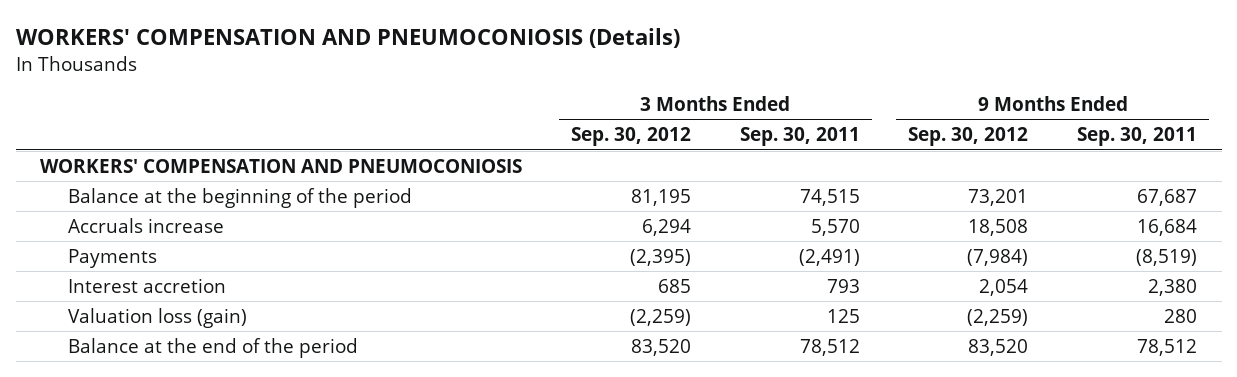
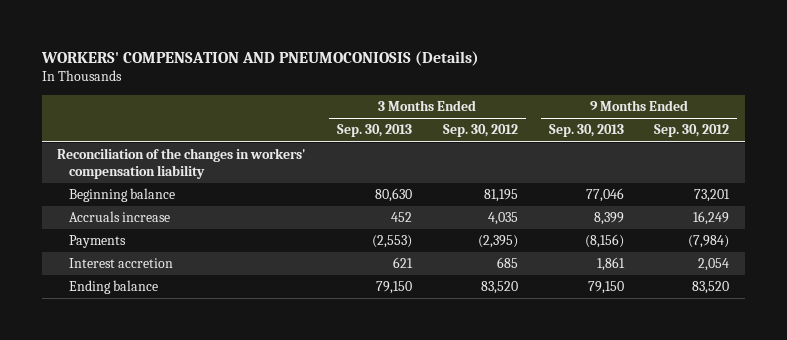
[739,127,860,147] Sep. 30, 2011 -> none
[1077,127,1198,147] Sep. 30, 2011 -> none
none -> [337,124,413,138] Sep. 30, 2013
none -> [548,124,624,138] Sep. 30, 2013
[40,158,523,173] WORKERS' COMPENSATION AND PNEUMOCONIOSIS -> none
none -> [57,148,307,179] Reconciliation of the changes in workers' compensation liability
[68,187,413,208] Balance at the beginning of the period -> [69,188,176,203] Beginning balance
[641,218,691,236] 6,294 -> [487,212,518,226] 4,035
[968,218,1029,236] 18,508 -> [693,211,730,226] 16,249
[68,307,248,328] Valuation loss (gain) -> none
[68,337,359,358] Balance at the end of the period -> [69,280,159,295] Ending balance

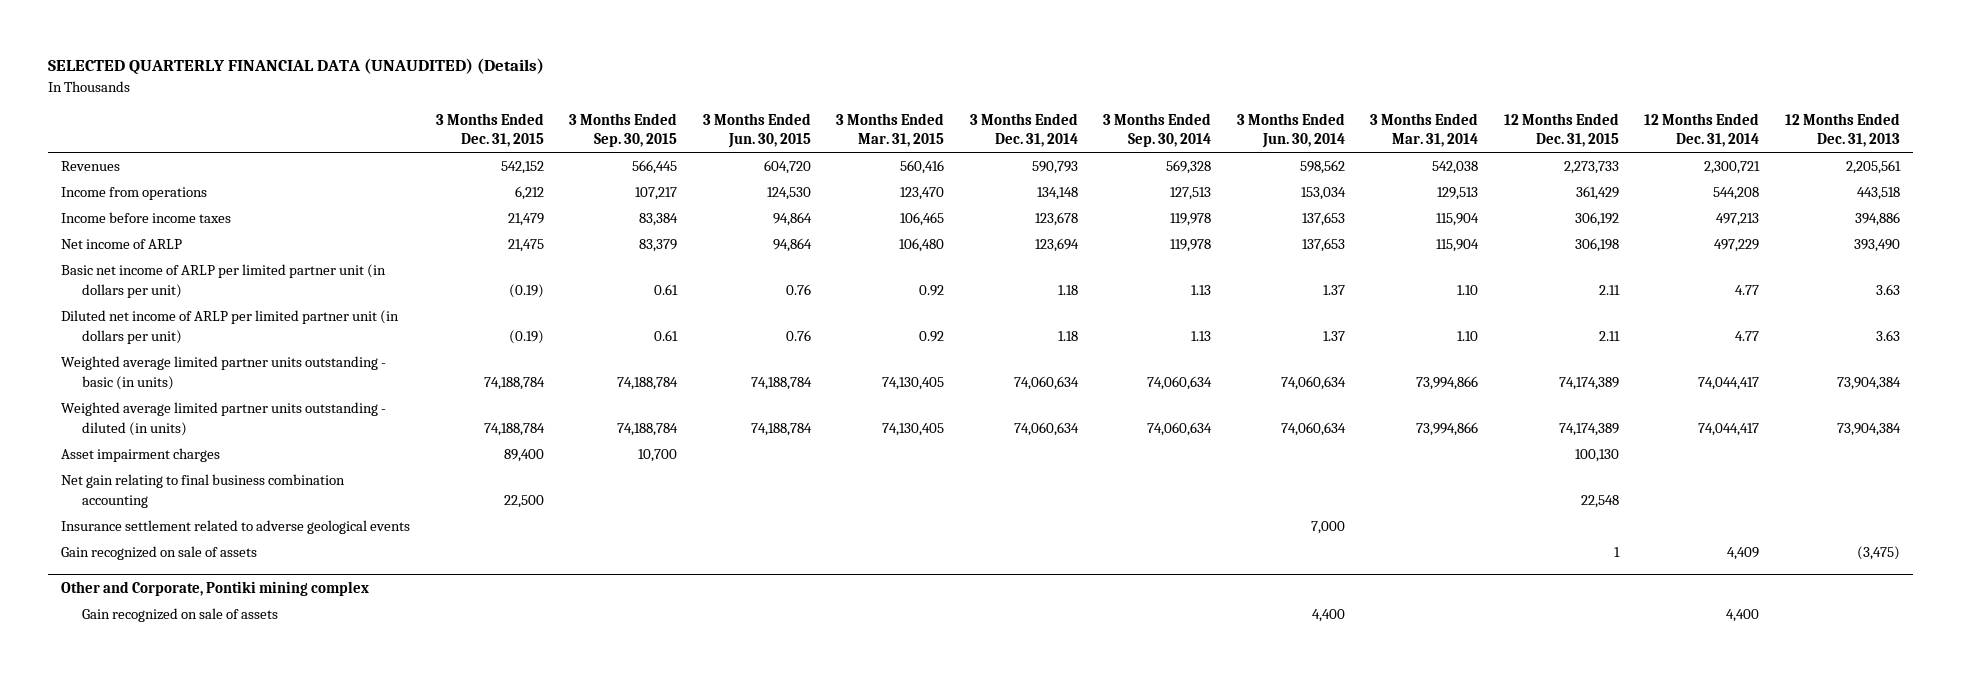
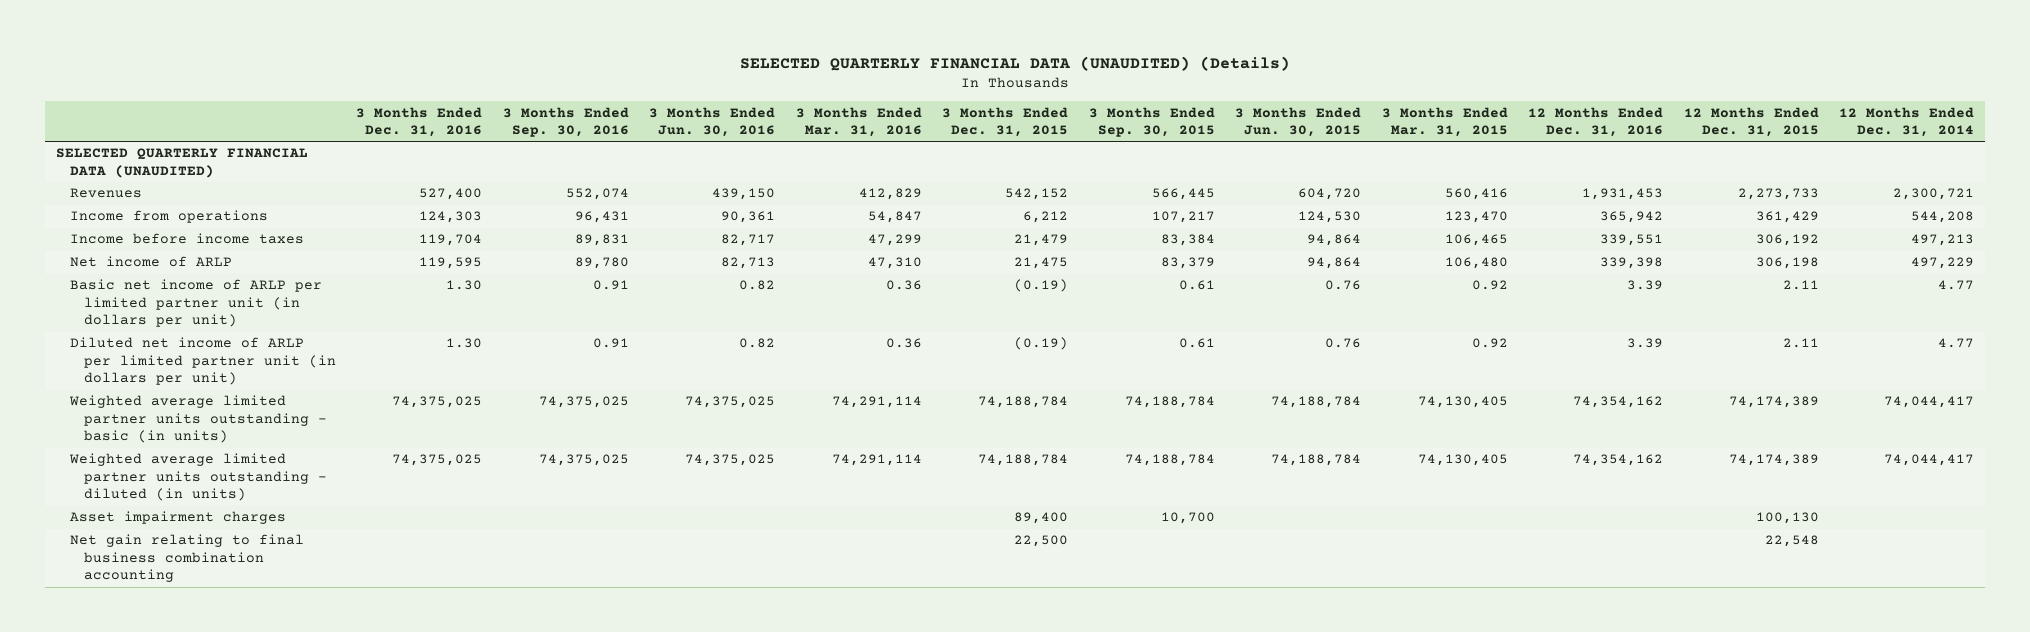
[969,112,1078,147] 3 Months Ended Dec. 31, 2014 -> none
[1103,112,1212,147] 3 Months Ended Sep. 30, 2014 -> none
[1236,112,1345,148] 3 Months Ended Jun. 30, 2014 -> none
[1370,112,1479,147] 3 Months Ended Mar. 31, 2014 -> none
[1785,112,1901,147] 12 Months Ended Dec. 31, 2013 -> none
none -> [356,106,483,138] 3 Months Ended Dec. 31, 2016
none -> [502,106,629,138] 3 Months Ended Sep. 30, 2016
none -> [649,106,776,138] 3 Months Ended Jun. 30, 2016
none -> [795,106,922,138] 3 Months Ended Mar. 31, 2016
none -> [1528,106,1664,138] 12 Months Ended Dec. 31, 2016
none -> [55,148,308,178] SELECTED QUARTERLY FINANCIAL DATA (UNAUDITED)
[60,520,410,535] Insurance settlement related to adverse geological events -> none
[60,546,257,561] Gain recognized on sale of assets -> none
[60,580,369,596] Other and Corporate, Pontiki mining complex -> none
[82,608,279,623] Gain recognized on sale of assets -> none

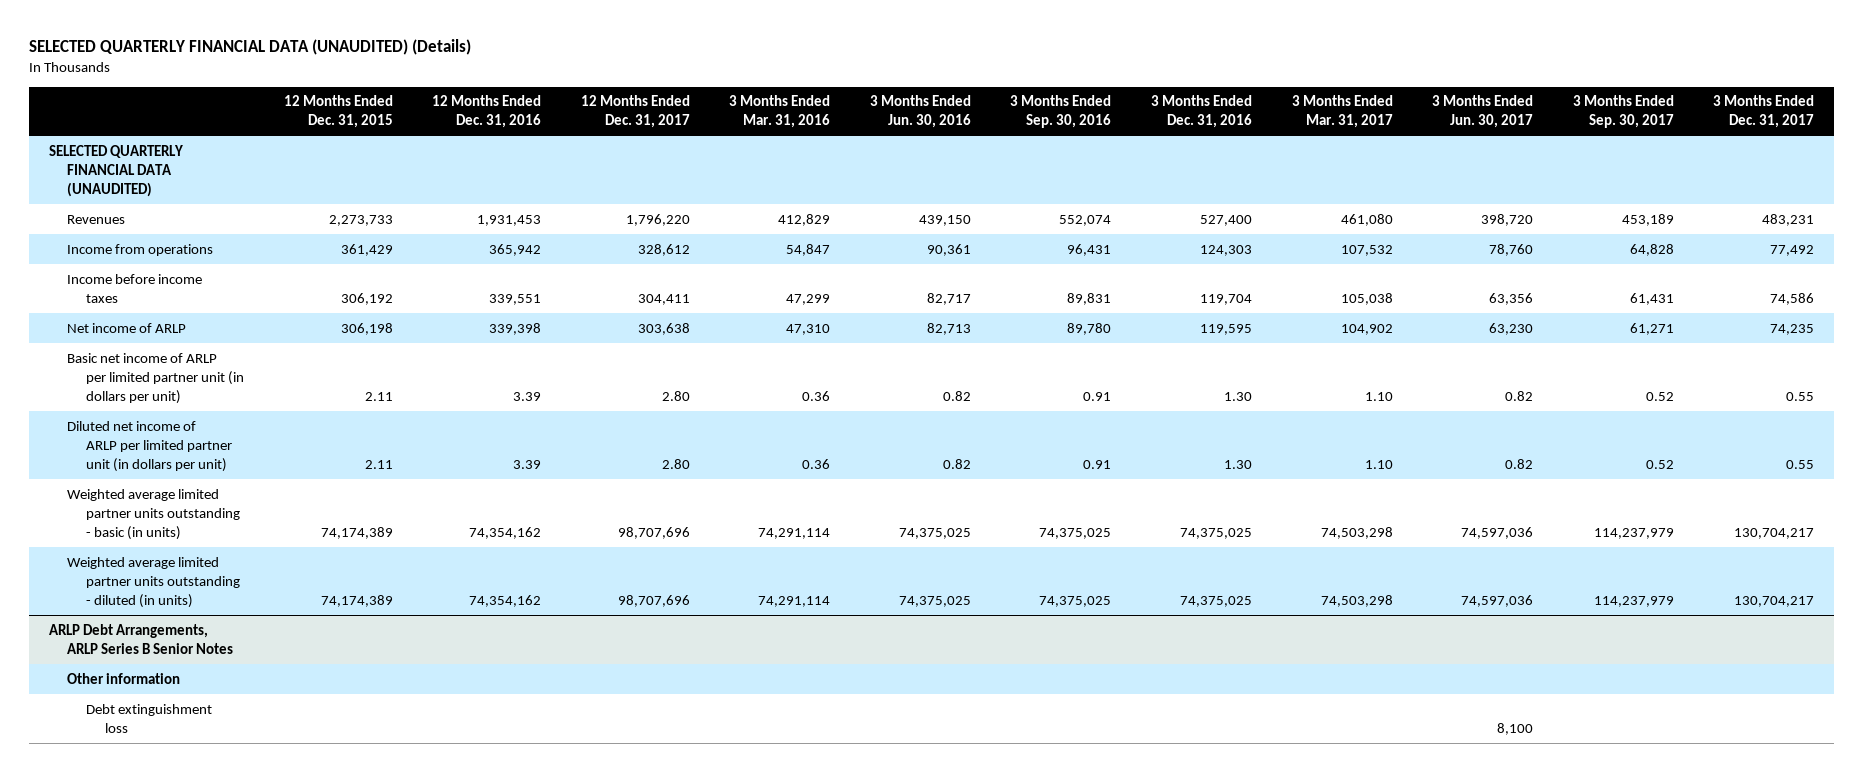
[942,106,1069,138] 3 Months Ended Dec. 31, 2015 -> none
[1088,106,1215,138] 3 Months Ended Sep. 30, 2015 -> none
[1235,106,1362,138] 3 Months Ended Jun. 30, 2015 -> none
[1381,106,1508,138] 3 Months Ended Mar. 31, 2015 -> none
[1839,106,1975,138] 12 Months Ended Dec. 31, 2014 -> none
none -> [580,95,690,129] 12 Months Ended Dec. 31, 2017
none -> [1291,95,1393,129] 3 Months Ended Mar. 31, 2017
none -> [1432,95,1534,129] 3 Months Ended Jun. 30, 2017
none -> [1572,95,1674,129] 3 Months Ended Sep. 30, 2017
none -> [1713,95,1815,129] 3 Months Ended Dec. 31, 2017
[69,511,286,525] Asset impairment charges -> none
[69,534,304,583] Net gain relating to final business combination accounting -> none
none -> [48,623,234,654] ARLP Debt Arrangements, ARLP Series B Senior Notes
none -> [67,672,181,684] Other information
none -> [86,703,213,733] Debt extinguishment loss

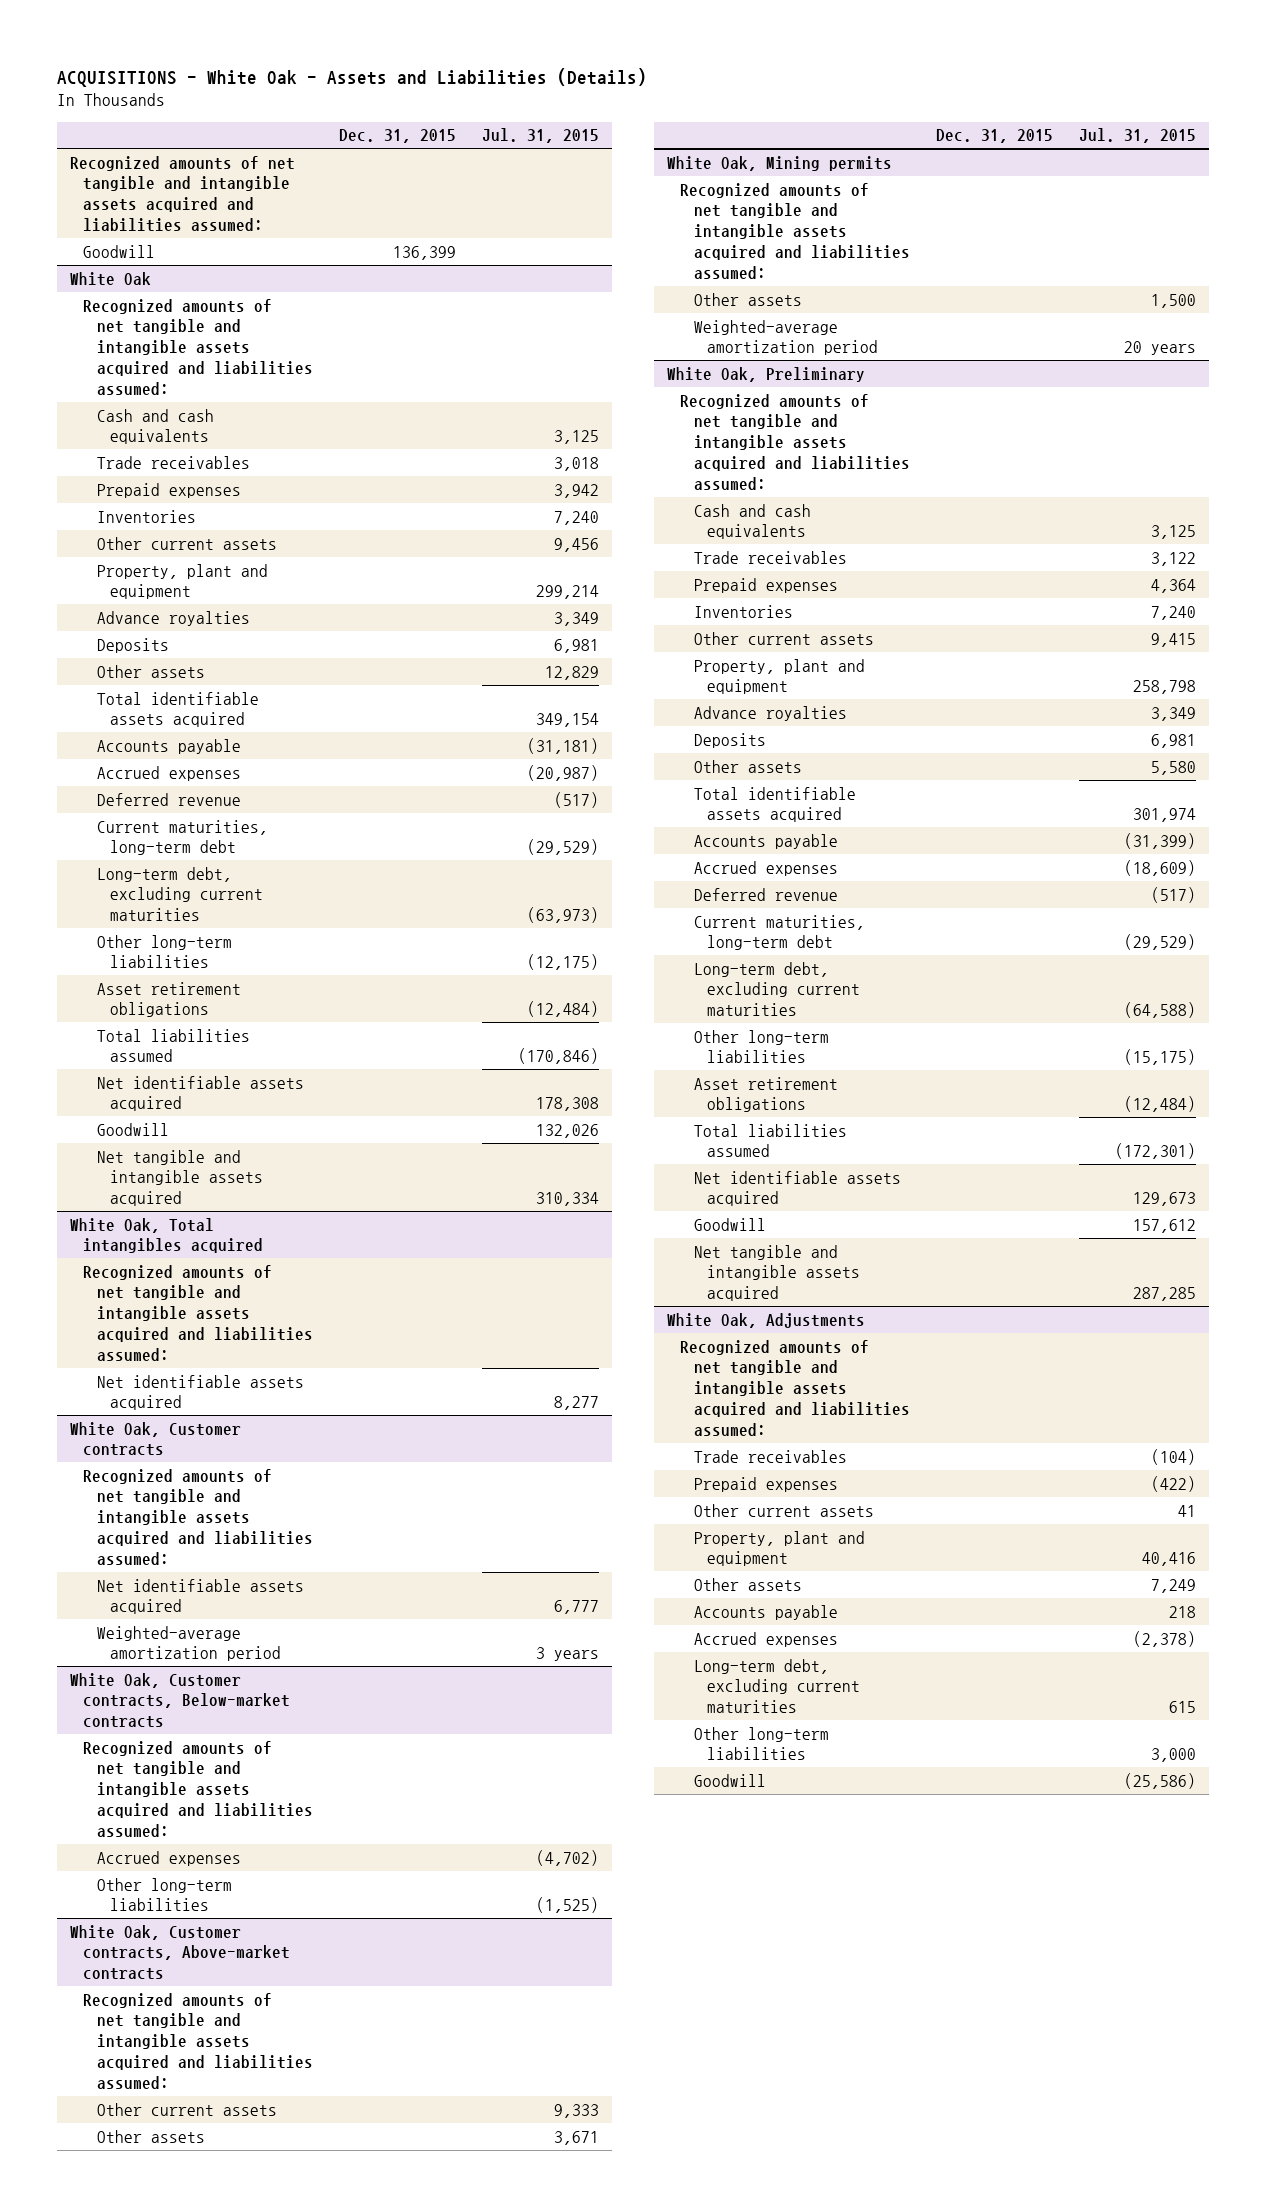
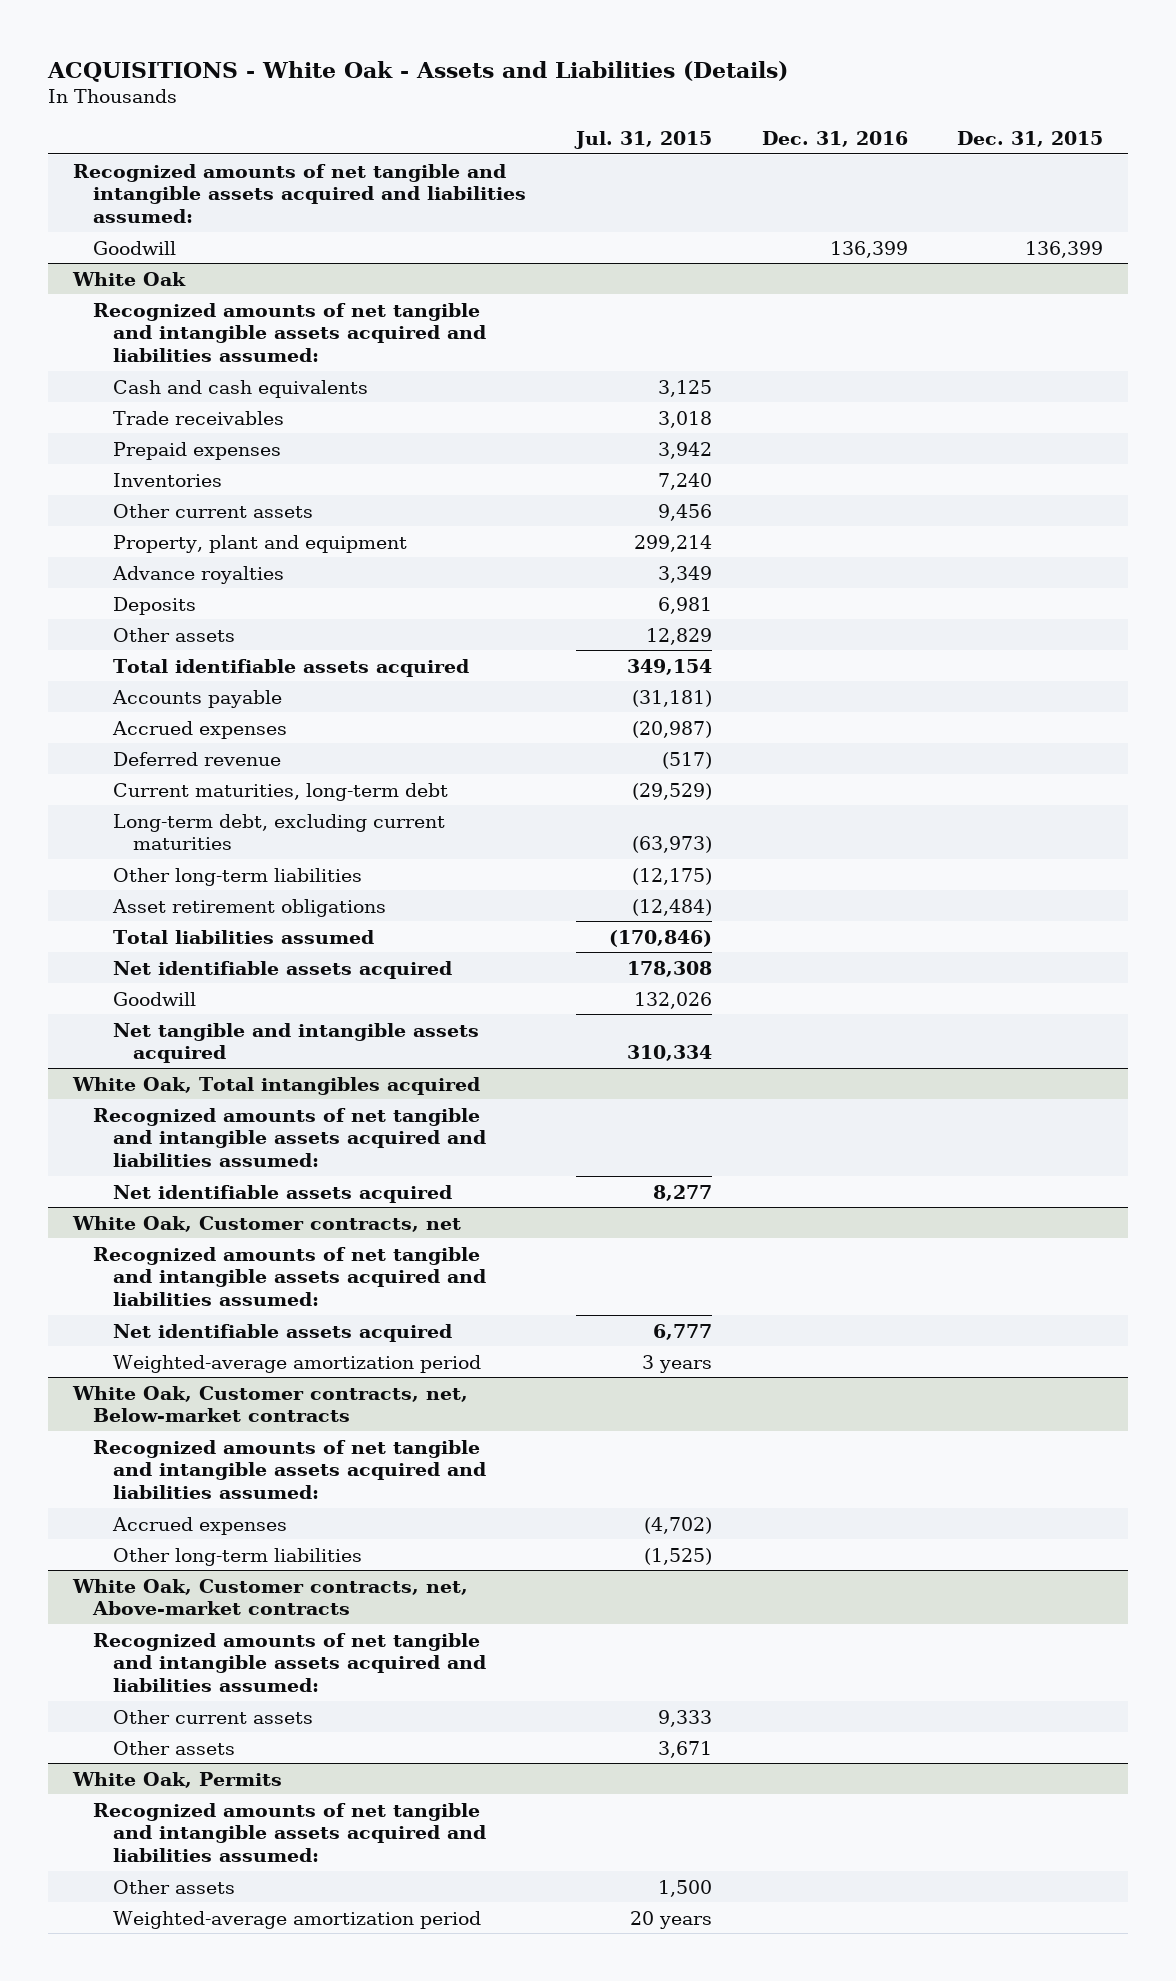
none -> [761,131,908,148] Dec. 31, 2016
[70,1421,242,1457] White Oak, Customer contracts -> [71,1215,461,1232] White Oak, Customer contracts, net
[70,1672,291,1729] White Oak, Customer contracts, Below-market contracts -> [71,1385,468,1423] White Oak, Customer contracts, net, Below-market contracts
[70,1924,291,1981] White Oak, Customer contracts, Above-market contracts -> [71,1578,468,1616] White Oak, Customer contracts, net, Above-market contracts
[667,155,893,171] White Oak, Mining permits -> [71,1771,282,1788] White Oak, Permits
[667,366,866,382] White Oak, Preliminary -> none
[680,393,910,490] Recognized amounts of net tangible and intangible assets acquired and liabilities assumed: -> none
[693,503,811,540] Cash and cash equivalents -> none
[693,550,847,564] Trade receivables -> none
[693,577,838,593] Prepaid expenses -> none
[693,604,793,618] Inventories -> none
[693,631,874,645] Other current assets -> none
[693,658,865,695] Property, plant and equipment -> none
[693,705,847,721] Advance royalties -> none
[693,732,766,748] Deposits -> none
[693,759,802,773] Other assets -> none
[693,786,856,823] Total identifiable assets acquired -> none
[693,833,838,849] Accounts payable -> none
[693,860,838,876] Accrued expenses -> none
[693,887,838,901] Deferred revenue -> none
[693,914,865,951] Current maturities, long-term debt -> none
[693,961,860,1017] Long-term debt, excluding current maturities -> none
[693,1029,829,1064] Other long-term liabilities -> none
[693,1076,838,1113] Asset retirement obligations -> none
[693,1123,847,1158] Total liabilities assumed -> none
[693,1170,901,1207] Net identifiable assets acquired -> none
[693,1217,766,1231] Goodwill -> none
[693,1244,860,1302] Net tangible and intangible assets acquired -> none
[667,1312,866,1328] White Oak, Adjustments -> none
[680,1339,910,1436] Recognized amounts of net tangible and intangible assets acquired and liabilities assumed: -> none
[693,1449,847,1463] Trade receivables -> none
[693,1476,838,1492] Prepaid expenses -> none
[693,1503,874,1517] Other current assets -> none
[693,1530,865,1567] Property, plant and equipment -> none
[693,1577,802,1591] Other assets -> none
[693,1604,838,1620] Accounts payable -> none
[693,1631,838,1647] Accrued expenses -> none
[693,1658,860,1714] Long-term debt, excluding current maturities -> none
[693,1726,829,1761] Other long-term liabilities -> none
[693,1773,766,1787] Goodwill -> none

